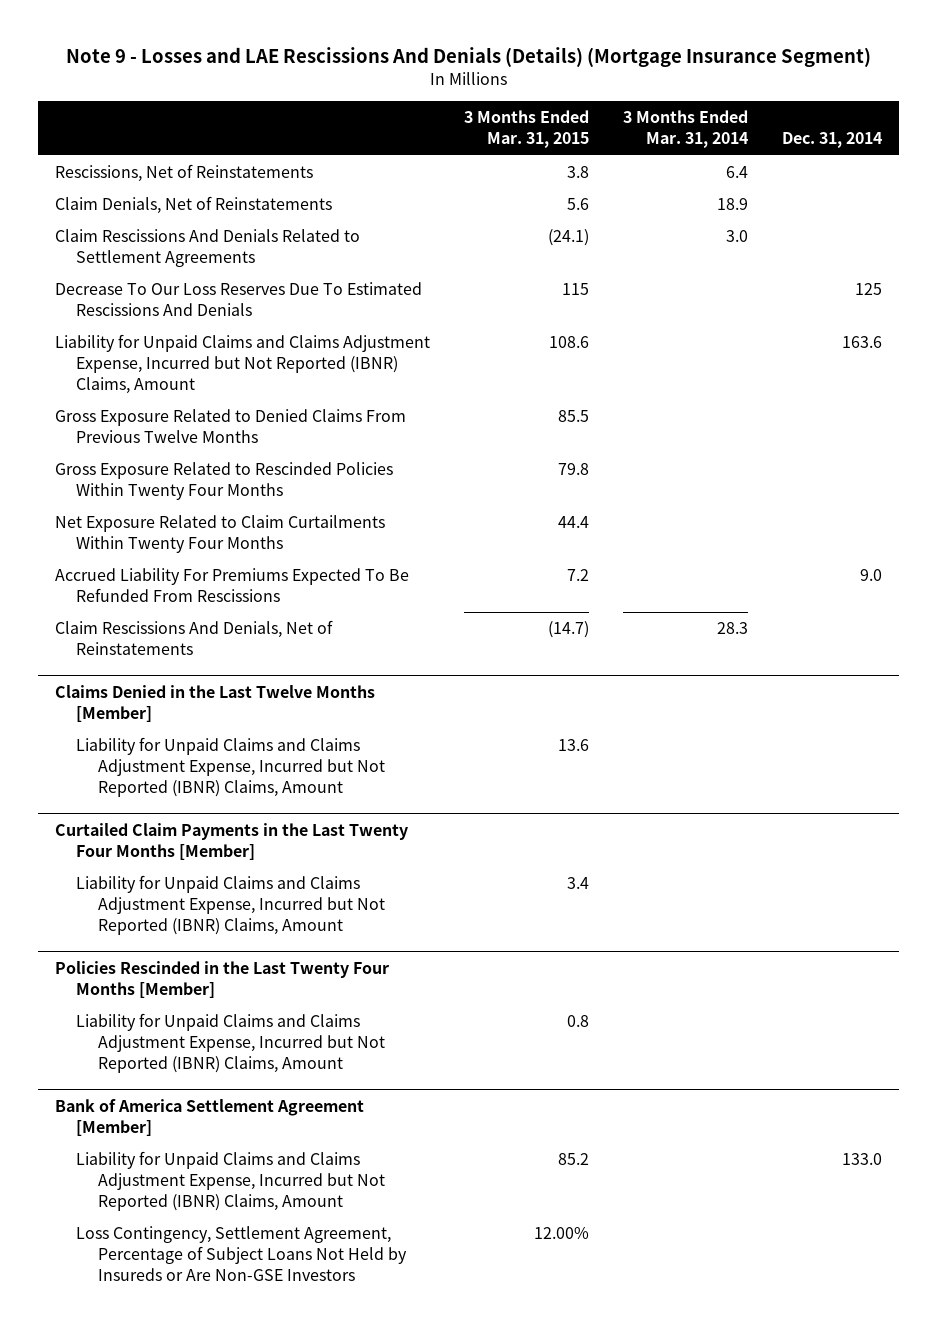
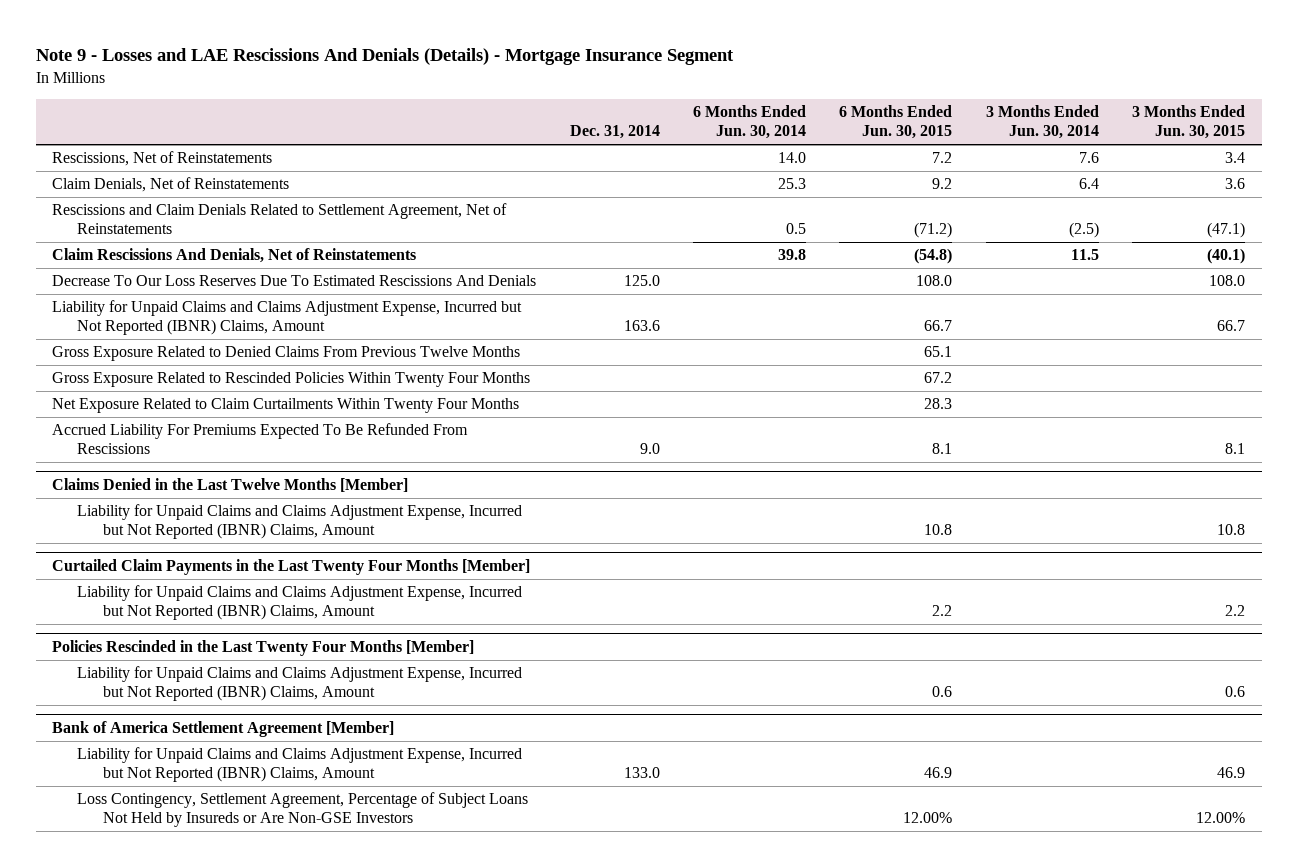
[65,47,871,68] Note 9 - Losses and LAE Rescissions And Denials (Details) (Mortgage Insurance Segment) -> [35,47,734,65] Note 9 - Losses and LAE Rescissions And Denials (Details) - Mortgage Insurance Segment
[464,110,590,149] 3 Months Ended Mar. 31, 2015 -> none
[623,110,749,149] 3 Months Ended Mar. 31, 2014 -> none
none -> [692,105,806,140] 6 Months Ended Jun. 30, 2014
none -> [839,105,953,140] 6 Months Ended Jun. 30, 2015
none -> [985,105,1099,140] 3 Months Ended Jun. 30, 2014
none -> [1131,105,1245,140] 3 Months Ended Jun. 30, 2015
[55,229,361,268] Claim Rescissions And Denials Related to Settlement Agreements -> [52,203,508,235] Rescissions and Claim Denials Related to Settlement Agreement, Net of Reinstatements
[55,620,334,656] Claim Rescissions And Denials, Net of Reinstatements -> [52,248,417,264] Claim Rescissions And Denials, Net of Reinstatements
[855,283,883,296] 125 -> [623,275,660,287] 125.0

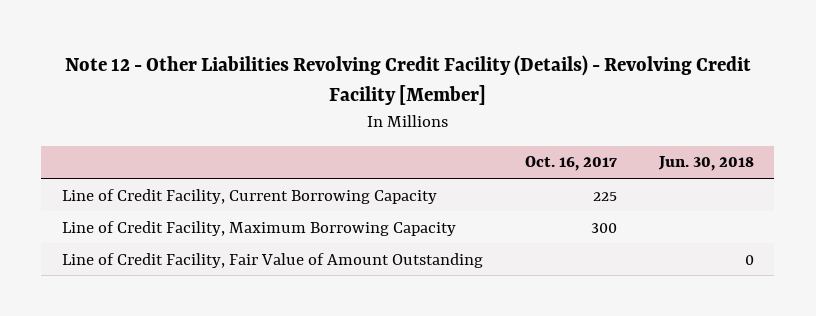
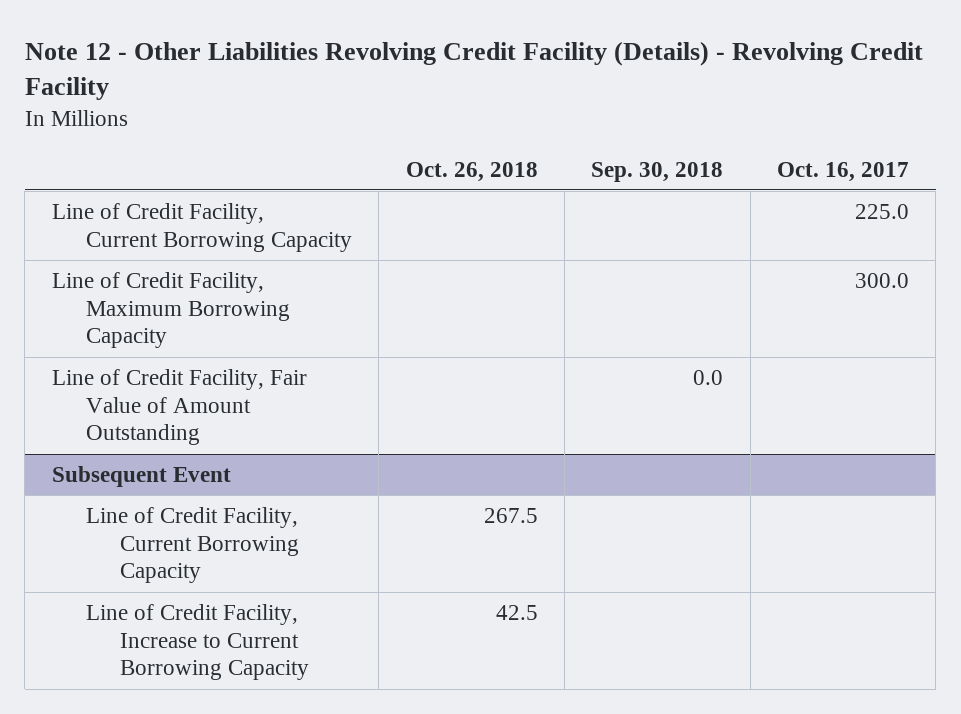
[64,54,751,105] Note 12 - Other Liabilities Revolving Credit Facility (Details) - Revolving Credit Facility [Member] -> [24,41,923,101] Note 12 - Other Liabilities Revolving Credit Facility (Details) - Revolving Credit Facility
[657,156,754,172] Jun. 30, 2018 -> none
none -> [405,161,538,182] Oct. 26, 2018
none -> [591,161,724,182] Sep. 30, 2018
[592,191,617,201] 225 -> [855,203,910,219] 225.0
[590,222,617,233] 300 -> [855,272,910,288] 300.0
none -> [51,465,231,487] Subsequent Event
none -> [85,506,299,584] Line of Credit Facility, Current Borrowing Capacity
none -> [85,603,309,681] Line of Credit Facility, Increase to Current Borrowing Capacity

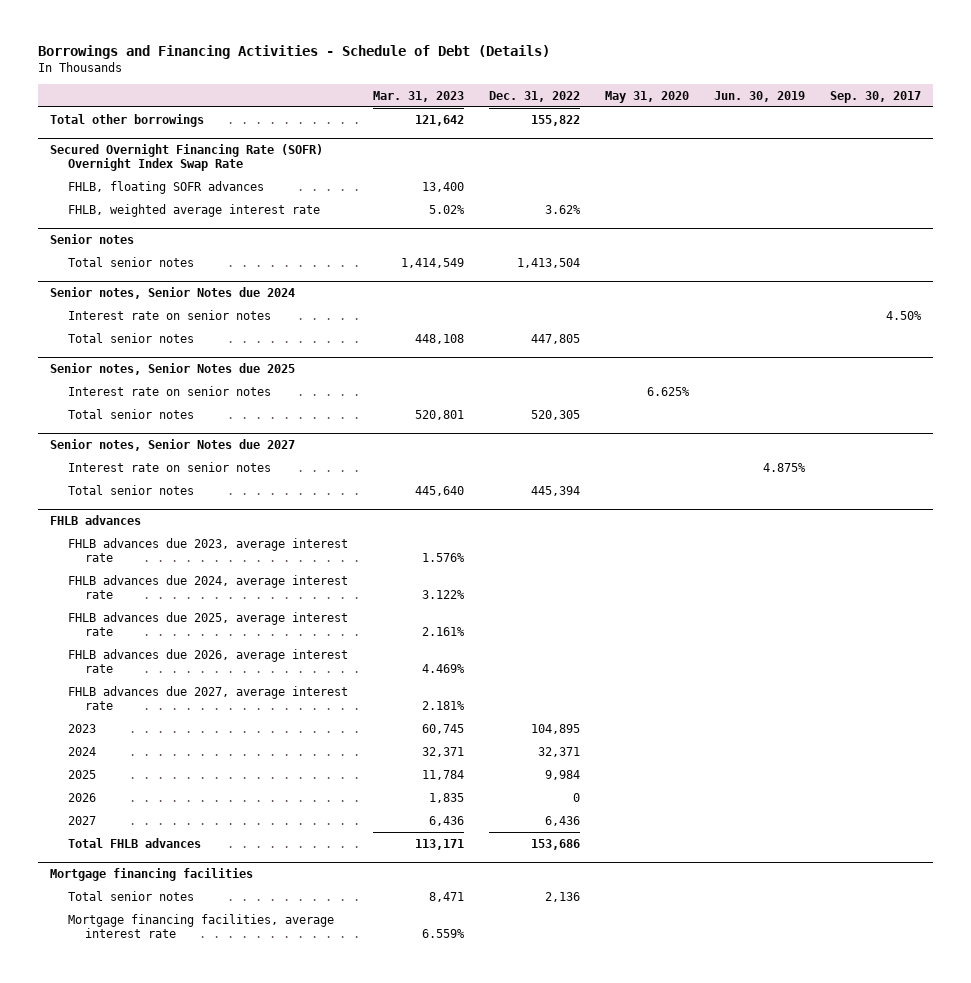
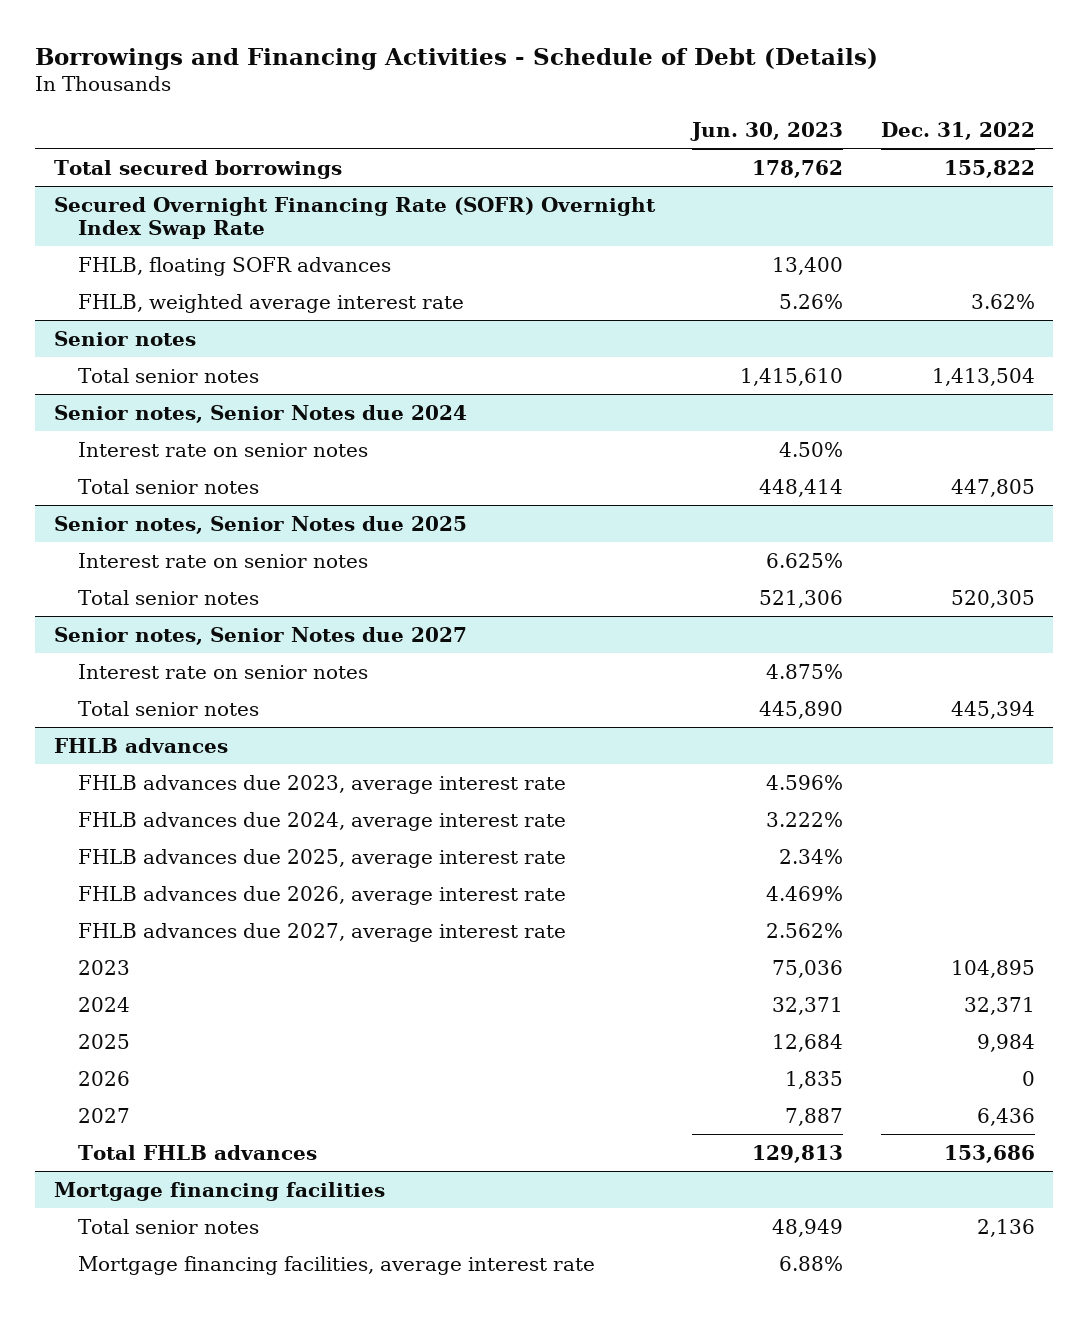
[372,91,464,103] Mar. 31, 2023 -> none
[604,91,689,104] May 31, 2020 -> none
[713,91,805,103] Jun. 30, 2019 -> none
[829,91,921,104] Sep. 30, 2017 -> none
none -> [690,121,844,141] Jun. 30, 2023
[50,113,205,127] Total other borrowings -> [53,159,342,179] Total secured borrowings

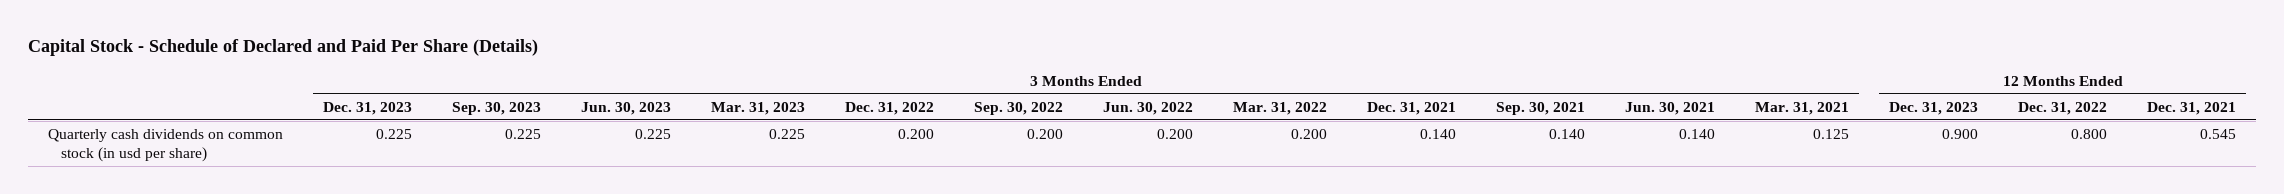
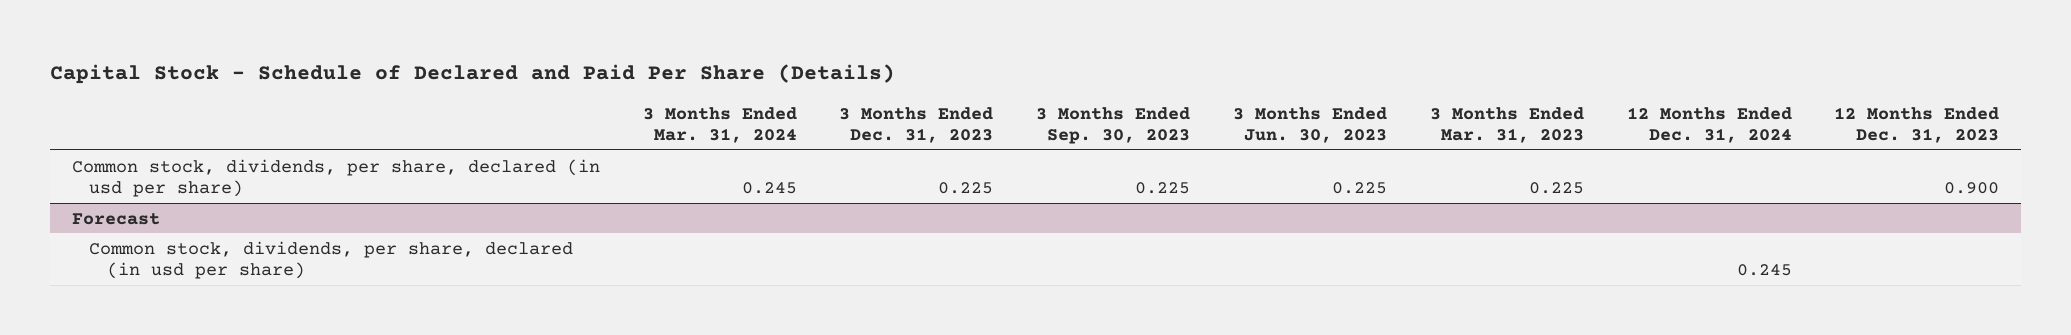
[845,101,935,115] Dec. 31, 2022 -> none
[974,101,1064,115] Sep. 30, 2022 -> none
[1103,101,1194,115] Jun. 30, 2022 -> none
[1233,101,1328,115] Mar. 31, 2022 -> none
[1367,101,1457,115] Dec. 31, 2021 -> none
[1496,101,1586,115] Sep. 30, 2021 -> none
[1625,101,1716,115] Jun. 30, 2021 -> none
[1755,101,1850,115] Mar. 31, 2021 -> none
[2018,101,2108,115] Dec. 31, 2022 -> none
[2147,101,2237,115] Dec. 31, 2021 -> none
none -> [642,106,797,144] 3 Months Ended Mar. 31, 2024
none -> [1626,106,1792,144] 12 Months Ended Dec. 31, 2024
[48,129,284,163] Quarterly cash dividends on common stock (in usd per share) -> [71,158,600,198] Common stock, dividends, per share, declared (in usd per share)
none -> [71,212,160,225] Forecast
none -> [89,240,574,280] Common stock, dividends, per share, declared (in usd per share)

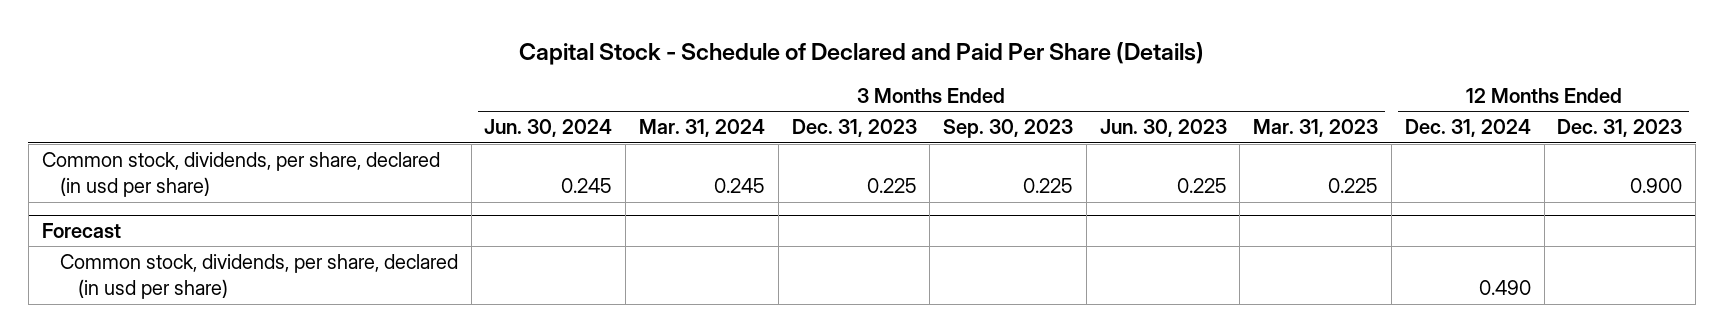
none -> [484,119,613,138] Jun. 30, 2024
[1736,264,1792,277] 0.245 -> [1478,280,1531,296] 0.490

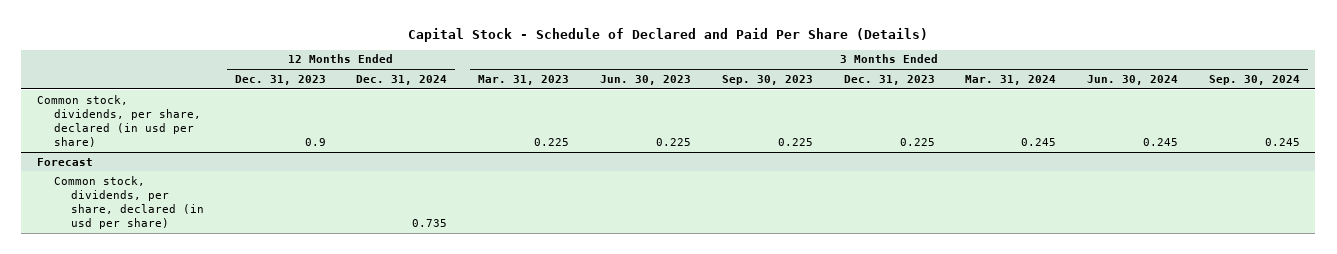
none -> [1208,74,1300,85] Sep. 30, 2024
[1630,178,1683,194] 0.900 -> [304,138,326,147] 0.9
[1478,280,1531,296] 0.490 -> [412,219,448,228] 0.735

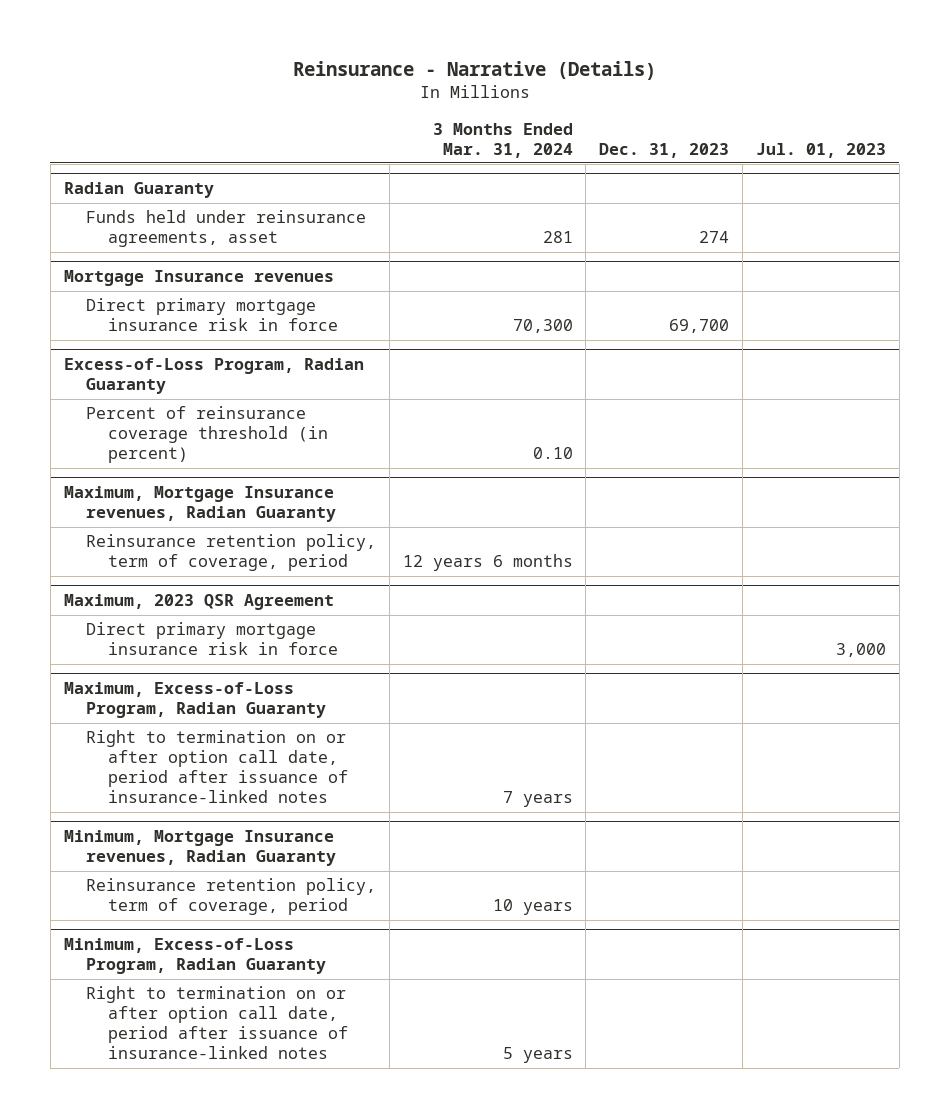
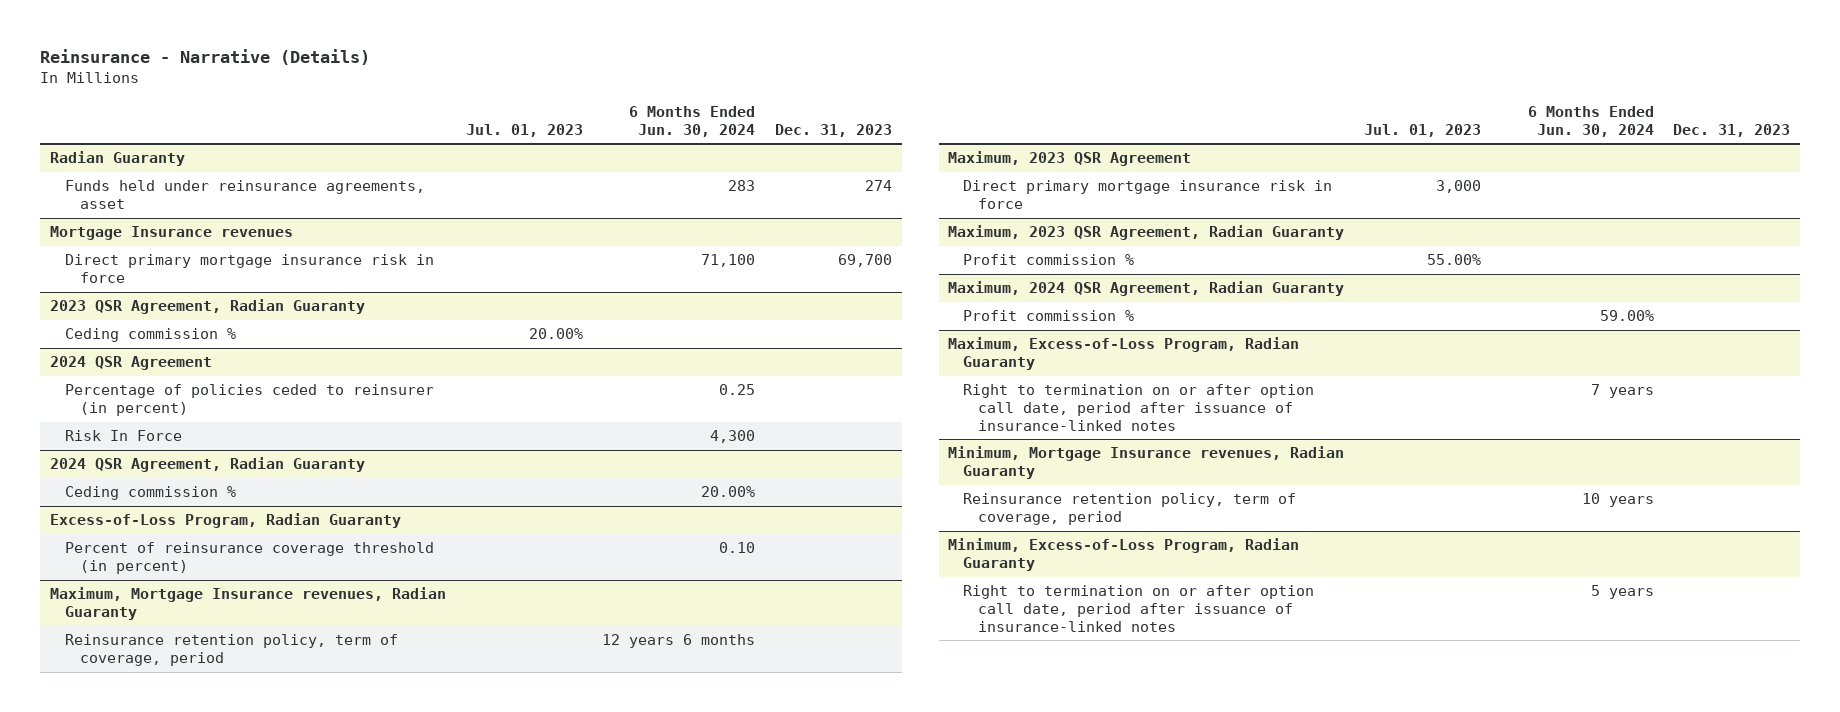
[432,122,573,158] 3 Months Ended Mar. 31, 2024 -> none
none -> [629,106,756,137] 6 Months Ended Jun. 30, 2024
none -> [50,299,366,315] 2023 QSR Agreement, Radian Guaranty
none -> [65,328,237,343] Ceding commission %
none -> [50,356,213,371] 2024 QSR Agreement
none -> [65,384,435,416] Percentage of policies ceded to reinsurer (in percent)
none -> [65,430,183,442] Risk In Force
none -> [50,457,366,473] 2024 QSR Agreement, Radian Guaranty
none -> [65,486,237,501] Ceding commission %
none -> [948,225,1345,241] Maximum, 2023 QSR Agreement, Radian Guaranty
none -> [963,254,1135,266] Profit commission %
none -> [948,281,1345,297] Maximum, 2024 QSR Agreement, Radian Guaranty
none -> [963,310,1135,322] Profit commission %

